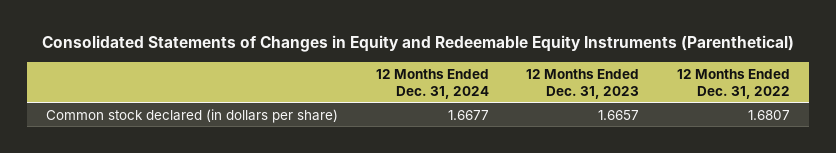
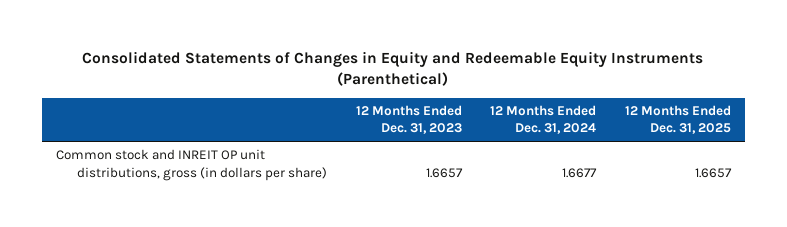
[677,68,791,99] 12 Months Ended Dec. 31, 2022 -> none
none -> [624,105,731,135] 12 Months Ended Dec. 31, 2025
[46,108,339,123] Common stock declared (in dollars per share) -> [55,149,328,181] Common stock and INREIT OP unit distributions, gross (in dollars per share)

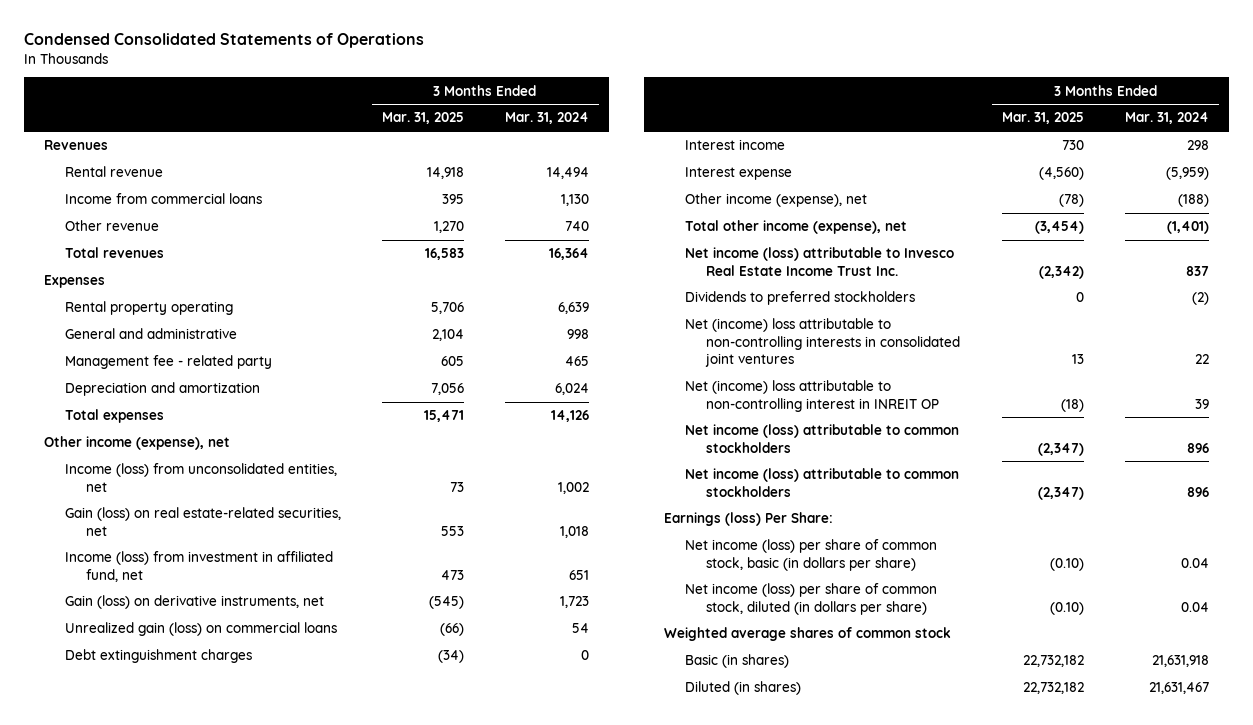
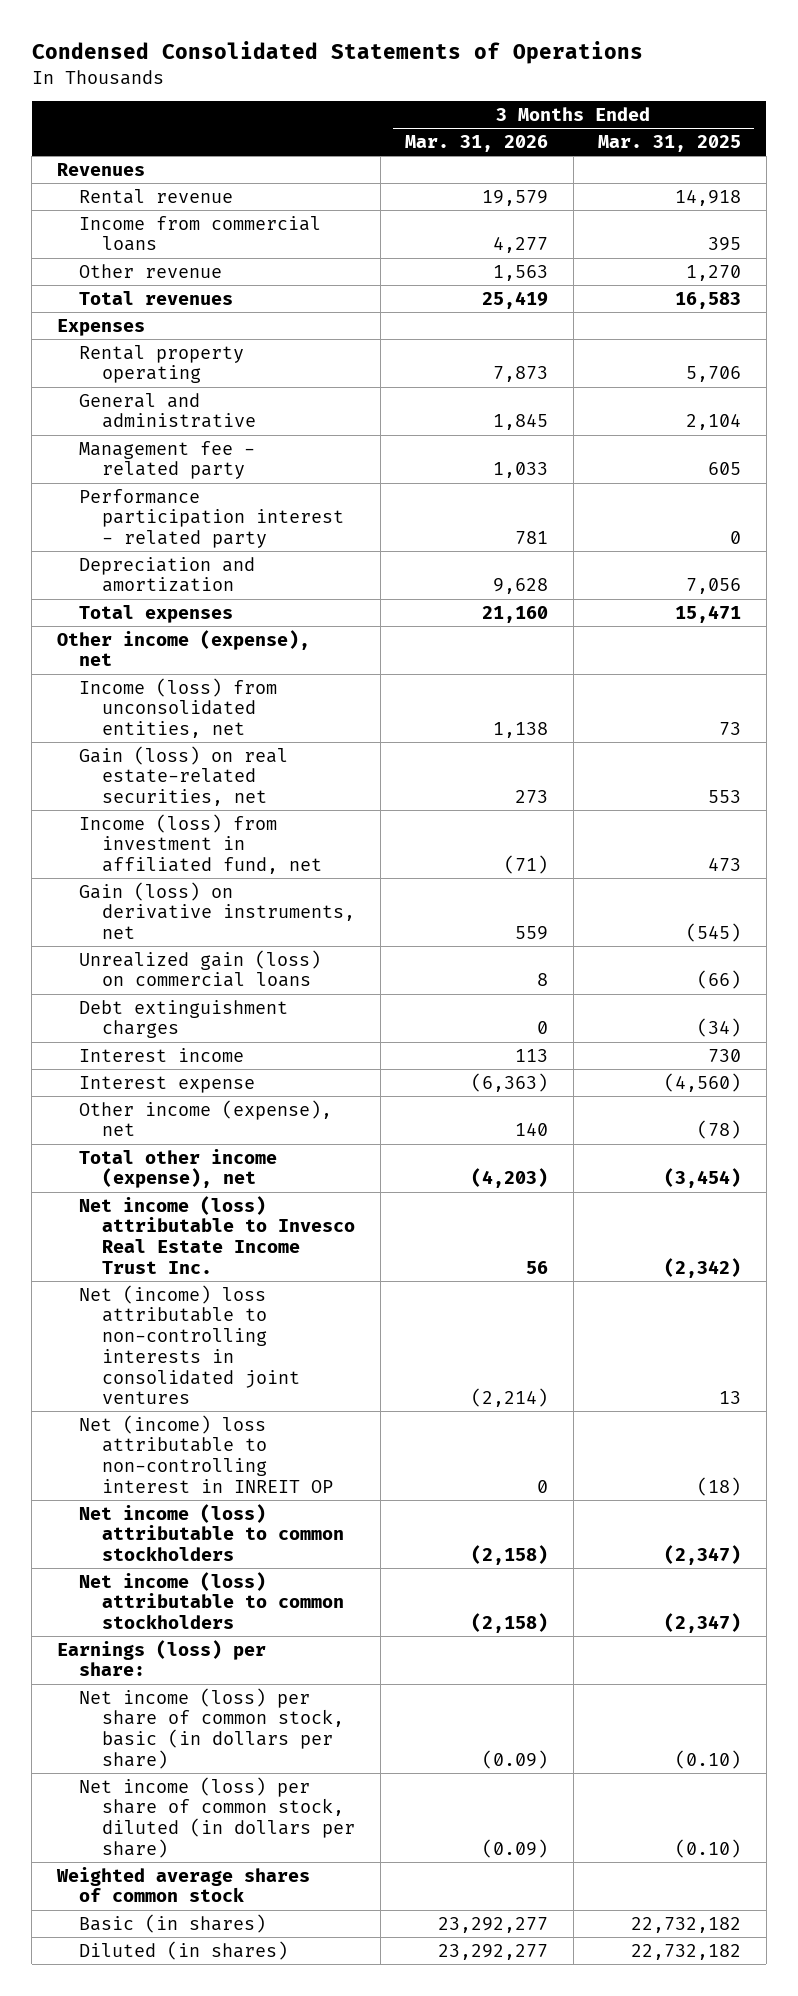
[504,112,589,125] Mar. 31, 2024 -> none
none -> [405,135,549,153] Mar. 31, 2026
none -> [79,488,345,549] Performance participation interest - related party
[685,291,916,306] Dividends to preferred stockholders -> none
[664,512,834,527] Earnings (loss) Per Share: -> [56,1639,266,1677] Earnings (loss) per share:

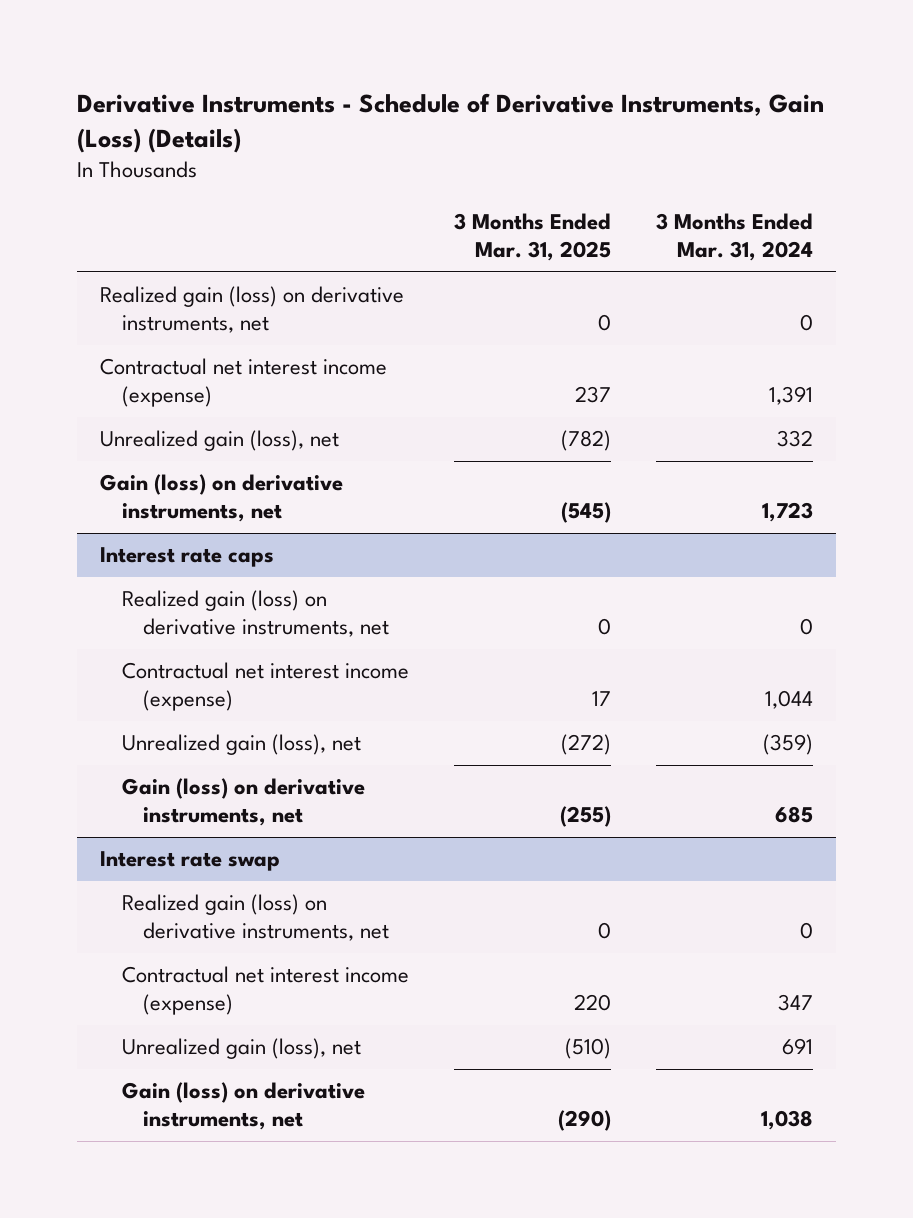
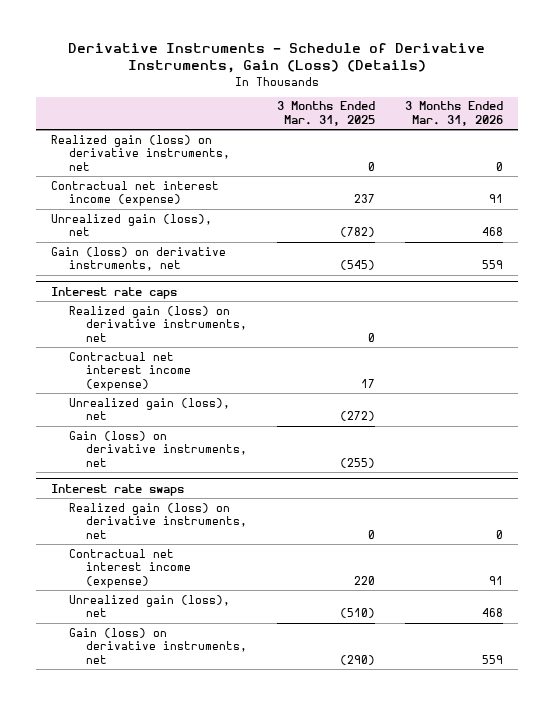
[656,213,814,262] 3 Months Ended Mar. 31, 2024 -> none
none -> [405,101,504,126] 3 Months Ended Mar. 31, 2026
[99,851,280,872] Interest rate swap -> [50,483,184,496] Interest rate swaps

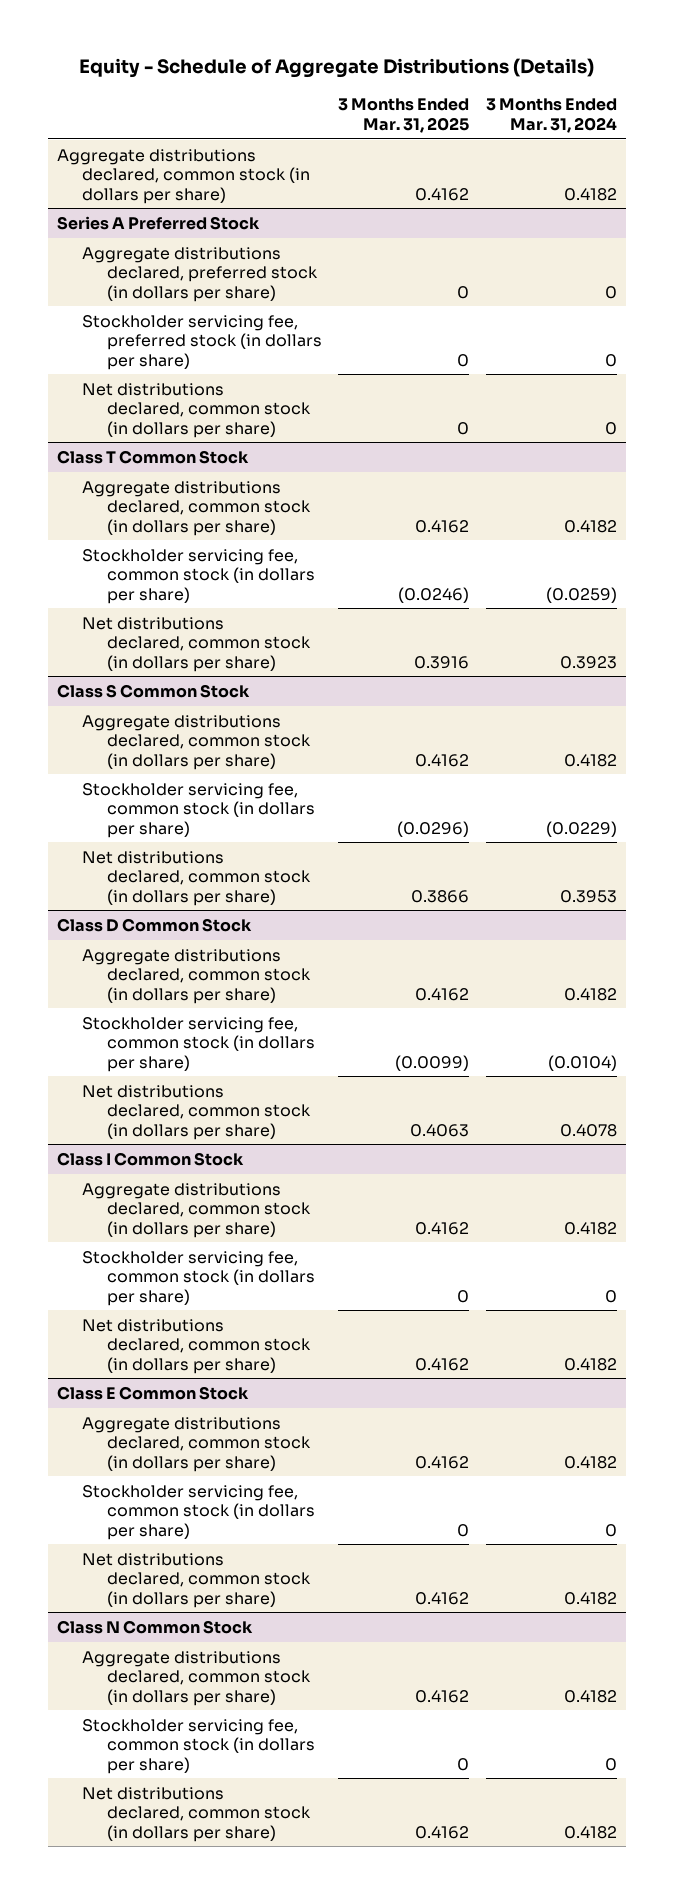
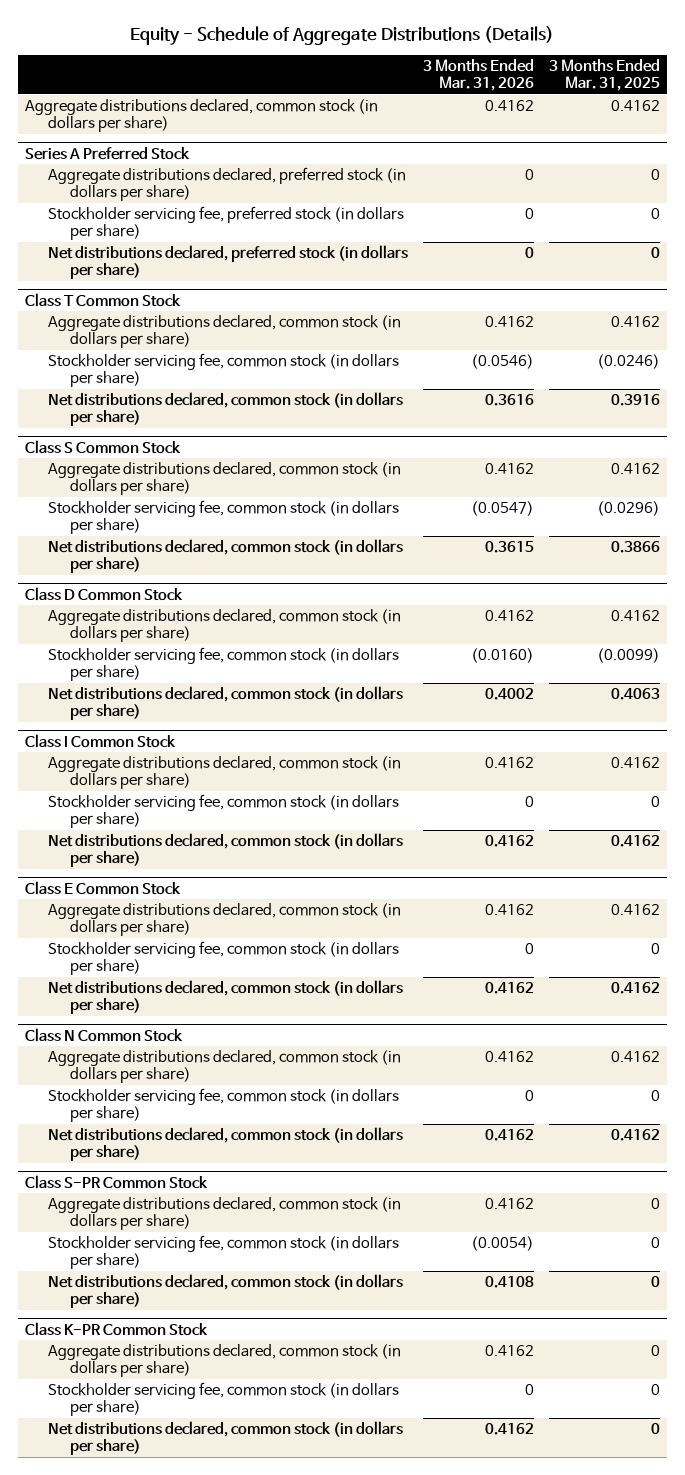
[486,98,618,133] 3 Months Ended Mar. 31, 2024 -> none
none -> [422,58,534,92] 3 Months Ended Mar. 31, 2026
[81,382,311,438] Net distributions declared, common stock (in dollars per share) -> [47,245,408,280] Net distributions declared, preferred stock (in dollars per share)
none -> [25,1174,209,1189] Class S-PR Common Stock
none -> [47,1197,401,1231] Aggregate distributions declared, common stock (in dollars per share)
none -> [47,1235,399,1270] Stockholder servicing fee, common stock (in dollars per share)
none -> [47,1274,403,1309] Net distributions declared, common stock (in dollars per share)
none -> [25,1321,209,1336] Class K-PR Common Stock
none -> [47,1344,401,1378] Aggregate distributions declared, common stock (in dollars per share)
none -> [47,1382,399,1417] Stockholder servicing fee, common stock (in dollars per share)
none -> [47,1421,403,1456] Net distributions declared, common stock (in dollars per share)

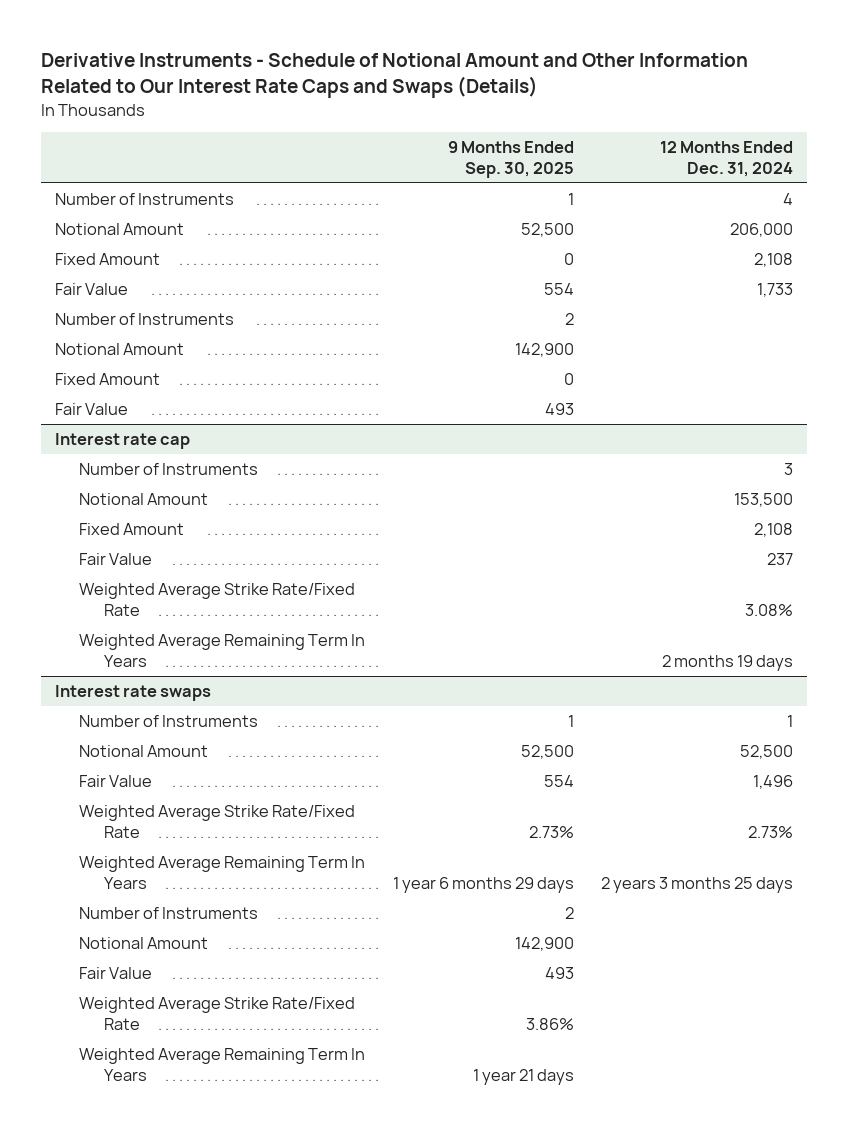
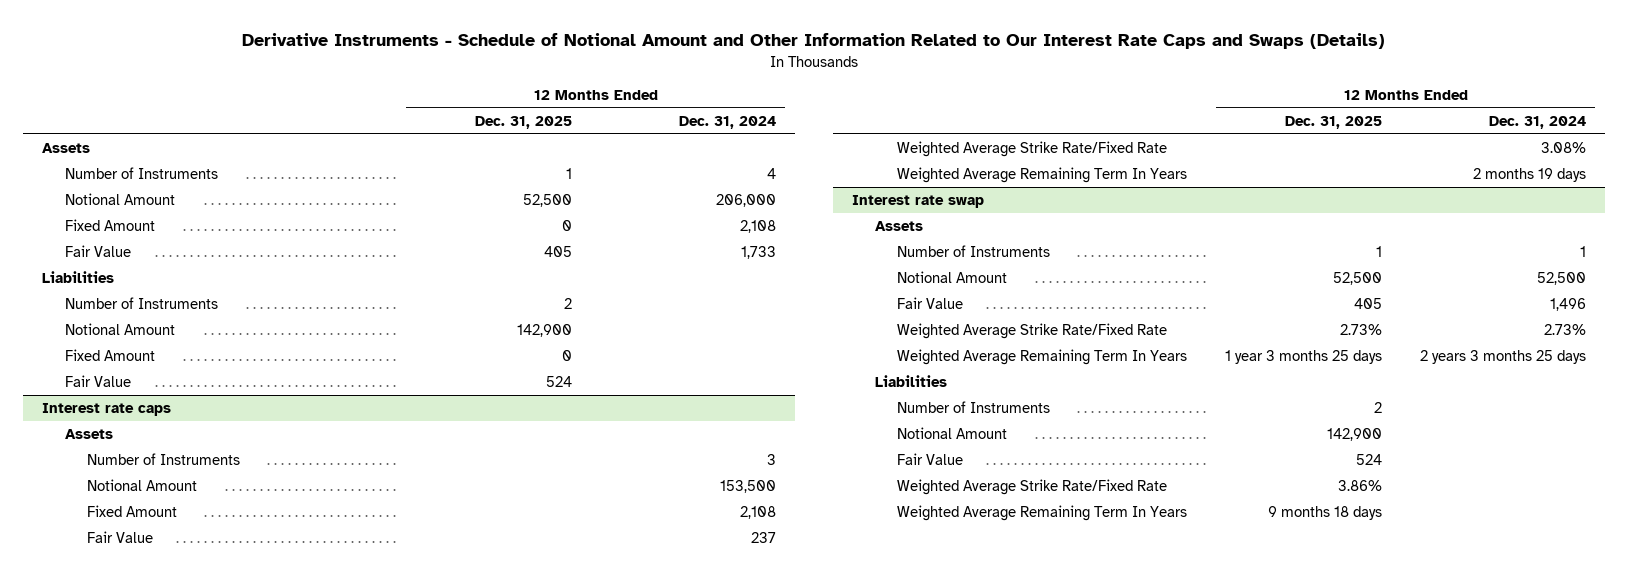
[447,141,574,178] 9 Months Ended Sep. 30, 2025 -> none
none -> [475,115,573,129] Dec. 31, 2025
none -> [41,143,90,154] Assets
none -> [41,271,114,284] Liabilities
[54,433,190,450] Interest rate cap -> [41,403,171,417] Interest rate caps
none -> [64,429,113,440] Assets
[54,685,211,702] Interest rate swaps -> [851,195,984,209] Interest rate swap
none -> [874,221,923,232] Assets
none -> [874,375,947,388] Liabilities

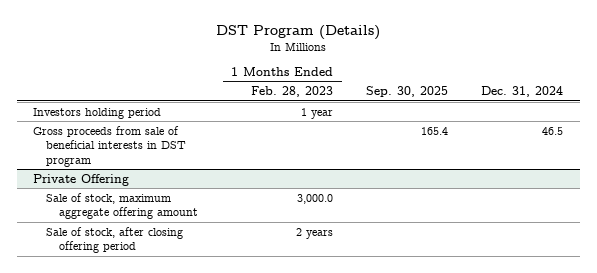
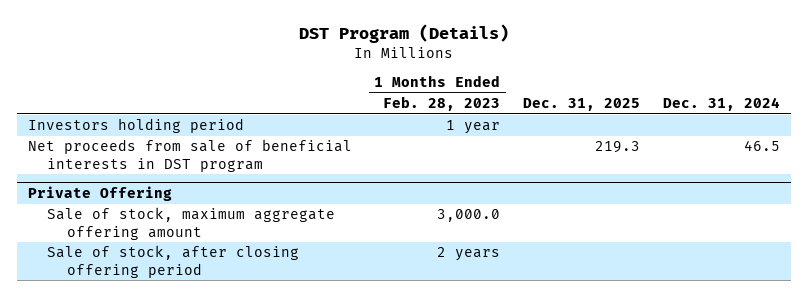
[366,86,449,98] Sep. 30, 2025 -> none
none -> [522,98,640,112] Dec. 31, 2025
[33,125,187,167] Gross proceeds from sale of beneficial interests in DST program -> [27,139,352,172] Net proceeds from sale of beneficial interests in DST program

